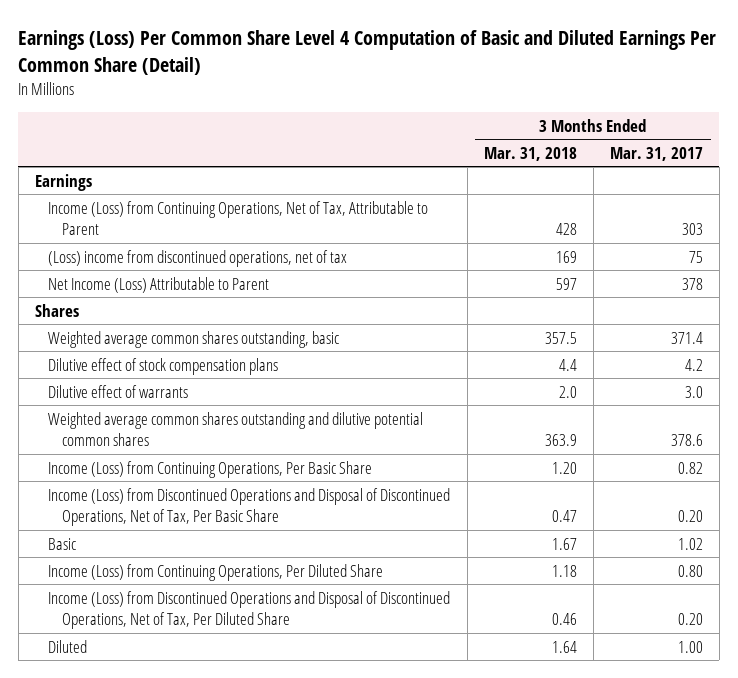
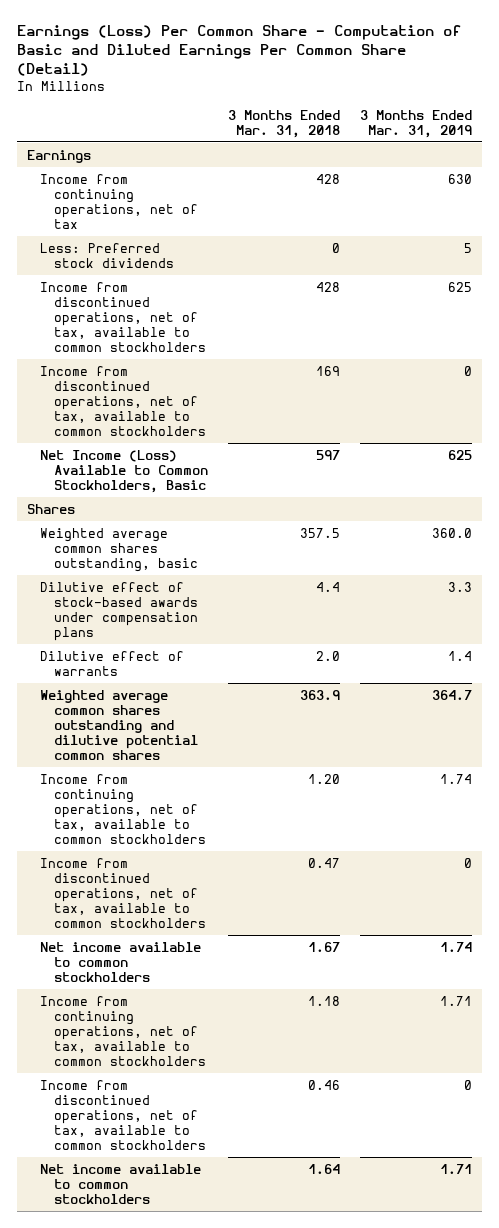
[18,29,717,75] Earnings (Loss) Per Common Share Level 4 Computation of Basic and Diluted Earnings Per Common Share (Detail) -> [16,24,461,77] Earnings (Loss) Per Common Share - Computation of Basic and Diluted Earnings Per Common Share (Detail)
[609,146,703,161] Mar. 31, 2017 -> none
none -> [359,109,472,138] 3 Months Ended Mar. 31, 2019
[48,200,429,236] Income (Loss) from Continuing Operations, Net of Tax, Attributable to Parent -> [40,173,198,229] Income from continuing operations, net of tax
none -> [40,242,174,268] Less: Preferred stock dividends
none -> [40,281,206,352] Income from discontinued operations, net of tax, available to common stockholders
[48,249,348,267] (Loss) income from discontinued operations, net of tax -> [40,365,206,436] Income from discontinued operations, net of tax, available to common stockholders
[48,276,270,293] Net Income (Loss) Attributable to Parent -> [40,449,208,493] Net Income (Loss) Available to Common Stockholders, Basic
[48,357,279,375] Dilutive effect of stock compensation plans -> [40,581,198,641] Dilutive effect of stock-based awards under compensation plans
[48,460,373,478] Income (Loss) from Continuing Operations, Per Basic Share -> [40,773,206,844] Income from continuing operations, net of tax, available to common stockholders
[48,487,451,527] Income (Loss) from Discontinued Operations and Disposal of Discontinued Operations, Net of Tax, Per Basic Share -> [40,857,206,928] Income from discontinued operations, net of tax, available to common stockholders
[48,537,77,550] Basic -> [40,941,202,982] Net income available to common stockholders
[48,563,384,581] Income (Loss) from Continuing Operations, Per Diluted Share -> [40,995,206,1066] Income from continuing operations, net of tax, available to common stockholders
[48,590,451,630] Income (Loss) from Discontinued Operations and Disposal of Discontinued Operations, Net of Tax, Per Diluted Share -> [40,1079,206,1150] Income from discontinued operations, net of tax, available to common stockholders
[48,639,88,653] Diluted -> [40,1163,202,1204] Net income available to common stockholders

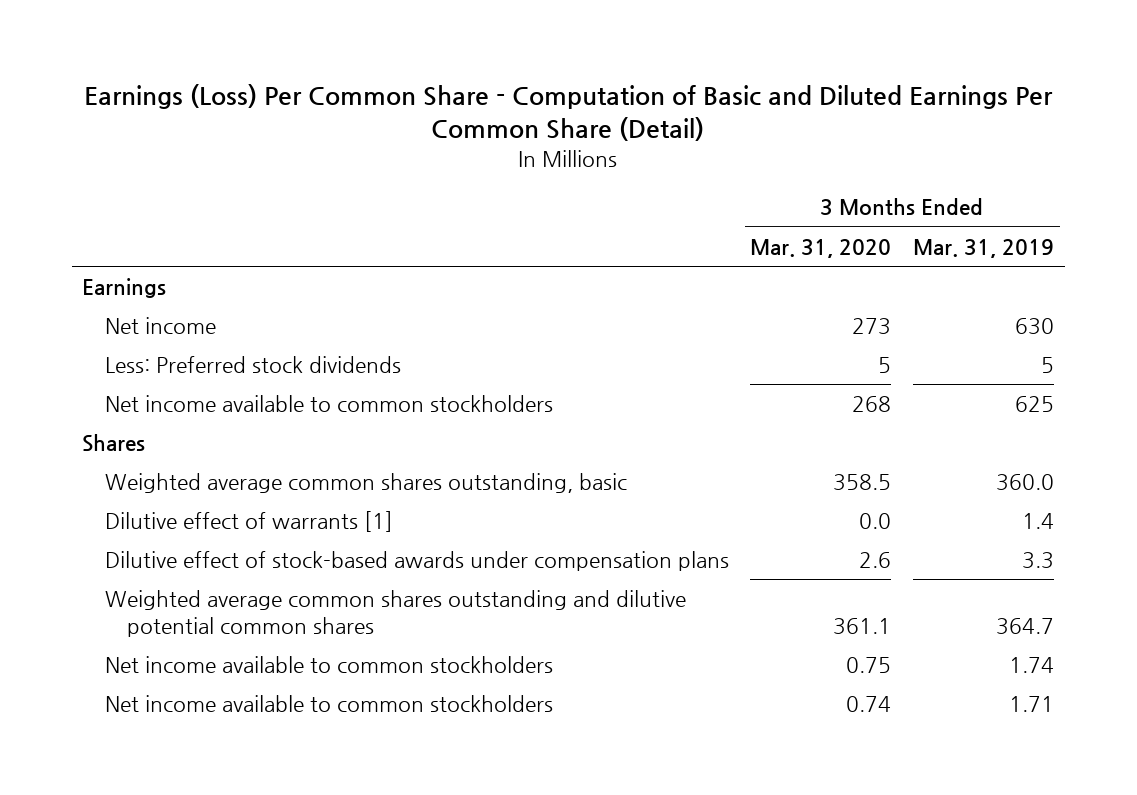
[227,109,340,138] 3 Months Ended Mar. 31, 2018 -> none
none -> [750,238,892,258] Mar. 31, 2020
[40,173,198,229] Income from continuing operations, net of tax -> [104,317,216,335] Net income
[40,281,206,352] Income from discontinued operations, net of tax, available to common stockholders -> none
[40,365,206,436] Income from discontinued operations, net of tax, available to common stockholders -> none
[40,449,208,493] Net Income (Loss) Available to Common Stockholders, Basic -> [104,395,553,413] Net income available to common stockholders
none -> [104,511,393,533] Dilutive effect of warrants [1]
[40,650,185,676] Dilutive effect of warrants -> none
[40,773,206,844] Income from continuing operations, net of tax, available to common stockholders -> none
[40,857,206,928] Income from discontinued operations, net of tax, available to common stockholders -> none
[40,995,206,1066] Income from continuing operations, net of tax, available to common stockholders -> none
[40,1079,206,1150] Income from discontinued operations, net of tax, available to common stockholders -> none

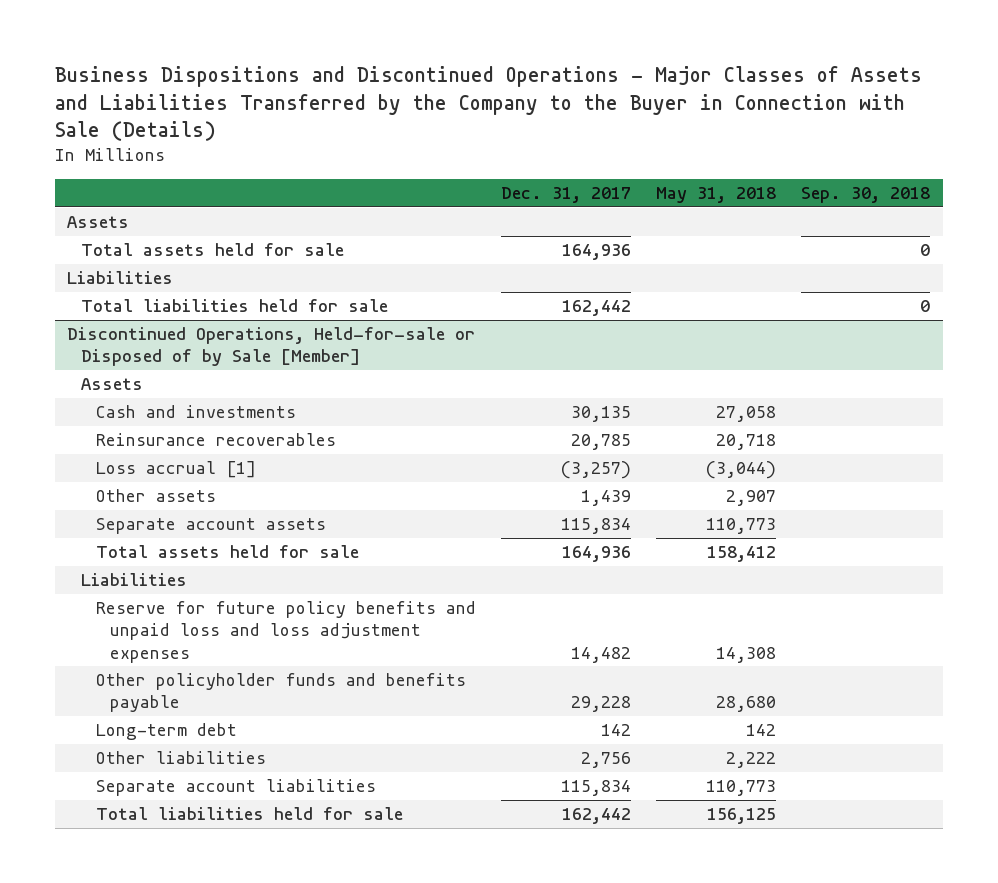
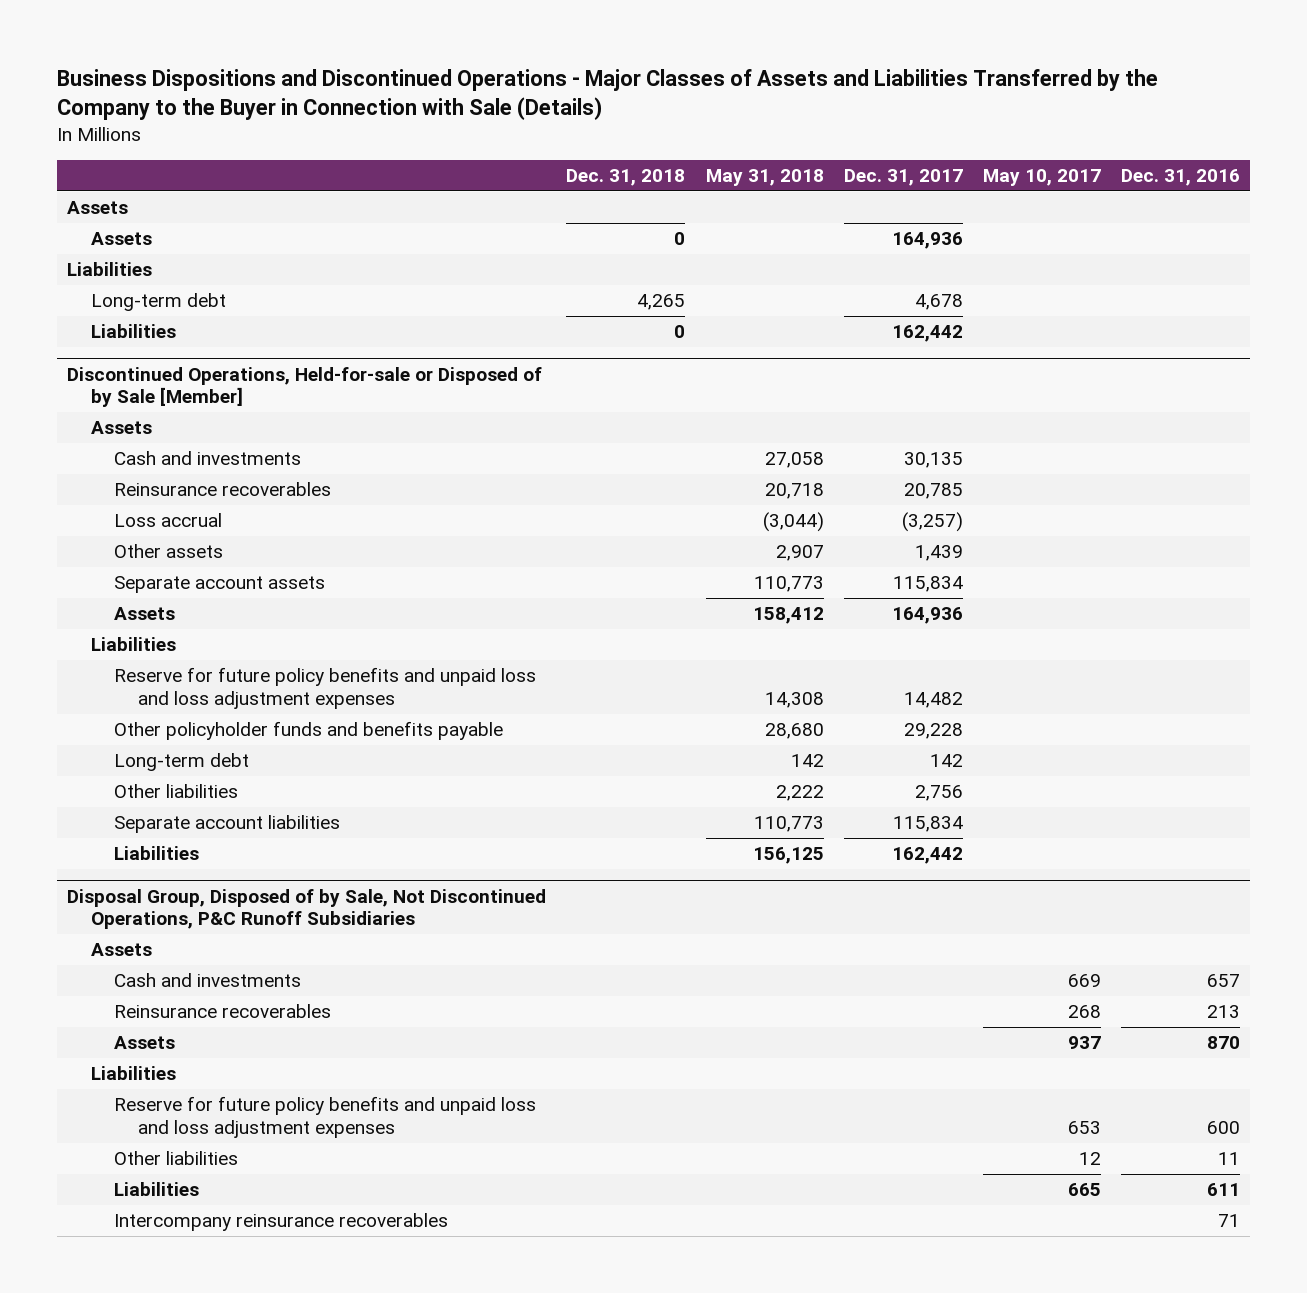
[801,187,931,204] Sep. 30, 2018 -> none
none -> [566,168,686,186] Dec. 31, 2018
none -> [983,168,1102,186] May 10, 2017
none -> [1121,168,1241,186] Dec. 31, 2016
[81,242,345,256] Total assets held for sale -> [90,232,152,246] Assets
none -> [90,293,226,312] Long-term debt
[81,298,389,312] Total liabilities held for sale -> [90,324,176,339] Liabilities
[95,460,256,478] Loss accrual [1] -> [114,513,223,528] Loss accrual
[95,544,359,558] Total assets held for sale -> [114,607,176,621] Assets
[95,806,403,820] Total liabilities held for sale -> [114,846,200,861] Liabilities
none -> [67,888,547,930] Disposal Group, Disposed of by Sale, Not Discontinued Operations, P&C Runoff Subsidiaries
none -> [90,943,152,957] Assets
none -> [114,973,302,988] Cash and investments
none -> [114,1004,332,1019] Reinsurance recoverables
none -> [114,1036,176,1050] Assets
none -> [90,1066,176,1081] Liabilities
none -> [114,1096,537,1138] Reserve for future policy benefits and unpaid loss and loss adjustment expenses
none -> [114,1151,239,1166] Other liabilities
none -> [114,1182,200,1197] Liabilities
none -> [114,1213,449,1232] Intercompany reinsurance recoverables

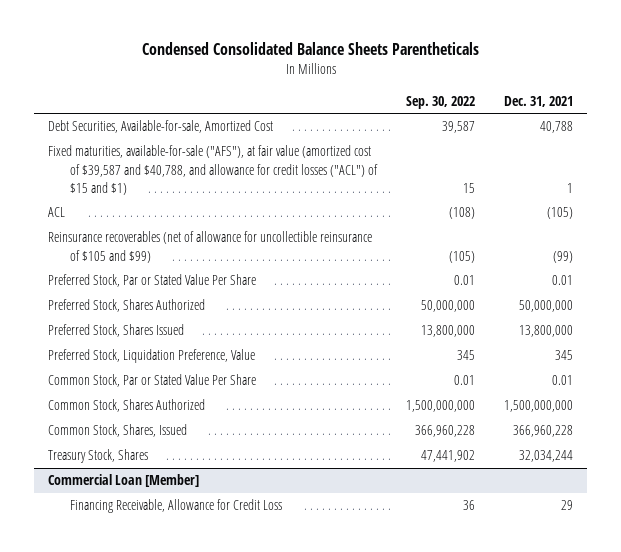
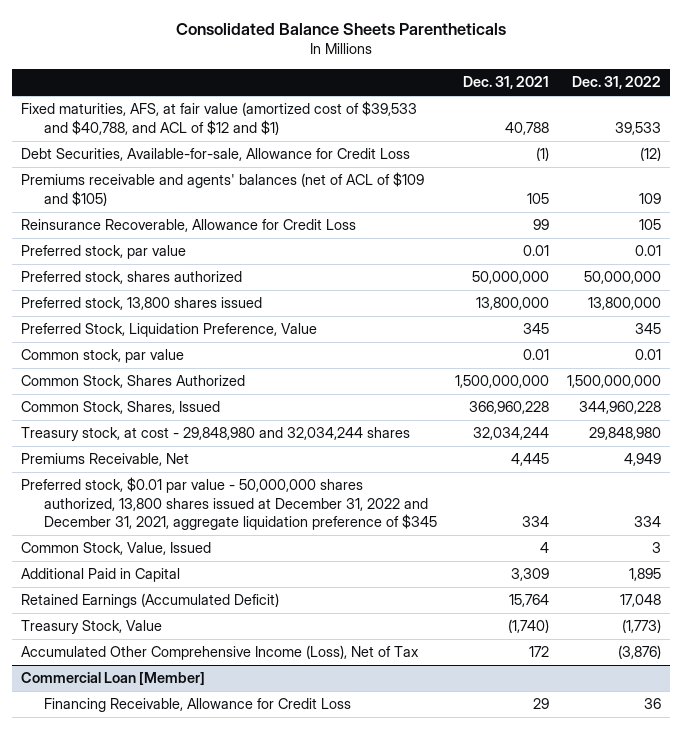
[141,42,479,56] Condensed Consolidated Balance Sheets Parentheticals -> [175,22,506,35] Consolidated Balance Sheets Parentheticals
[405,95,475,109] Sep. 30, 2022 -> none
none -> [571,76,661,90] Dec. 31, 2022
[48,207,66,218] ACL -> none
[48,120,274,134] Debt Securities, Available-for-sale, Amortized Cost -> [20,101,417,135] Fixed maturities, AFS, at fair value (amortized cost of $39,533 and $40,788, and ACL of $12 and $1)
[48,145,378,195] Fixed maturities, available-for-sale ("AFS"), at fair value (amortized cost of $39,587 and $40,788, and allowance for credit losses ("ACL") of $15 and $1) -> [20,148,410,162] Debt Securities, Available-for-sale, Allowance for Credit Loss
[566,182,573,193] 1 -> [535,147,549,162] (1)
none -> [20,172,424,206] Premiums receivable and agents' balances (net of ACL of $109 and $105)
[48,231,373,263] Reinsurance recoverables (net of allowance for uncollectible reinsurance of $105 and $99) -> [20,219,356,233] Reinsurance Recoverable, Allowance for Credit Loss
[552,250,573,263] (99) -> [532,219,549,231] 99
[48,274,257,288] Preferred Stock, Par or Stated Value Per Share -> [20,245,186,260] Preferred stock, par value
[48,299,206,313] Preferred Stock, Shares Authorized -> [20,271,242,285] Preferred stock, shares authorized
[48,324,185,338] Preferred Stock, Shares Issued -> [20,297,262,311] Preferred stock, 13,800 shares issued
[48,374,257,388] Common Stock, Par or Stated Value Per Share -> [20,349,184,364] Common stock, par value
[48,449,149,464] Treasury Stock, Shares -> [20,427,410,442] Treasury stock, at cost - 29,848,980 and 32,034,244 shares
none -> [20,453,189,467] Premiums Receivable, Net
none -> [20,477,437,531] Preferred stock, $0.01 par value - 50,000,000 shares authorized, 13,800 shares issued at December 31, 2022 and December 31, 2021, aggregate liquidation preference of $345
none -> [20,542,211,556] Common Stock, Value, Issued
none -> [20,568,180,583] Additional Paid in Capital
none -> [20,593,279,609] Retained Earnings (Accumulated Deficit)
none -> [20,620,162,635] Treasury Stock, Value
none -> [20,645,419,661] Accumulated Other Comprehensive Income (Loss), Net of Tax

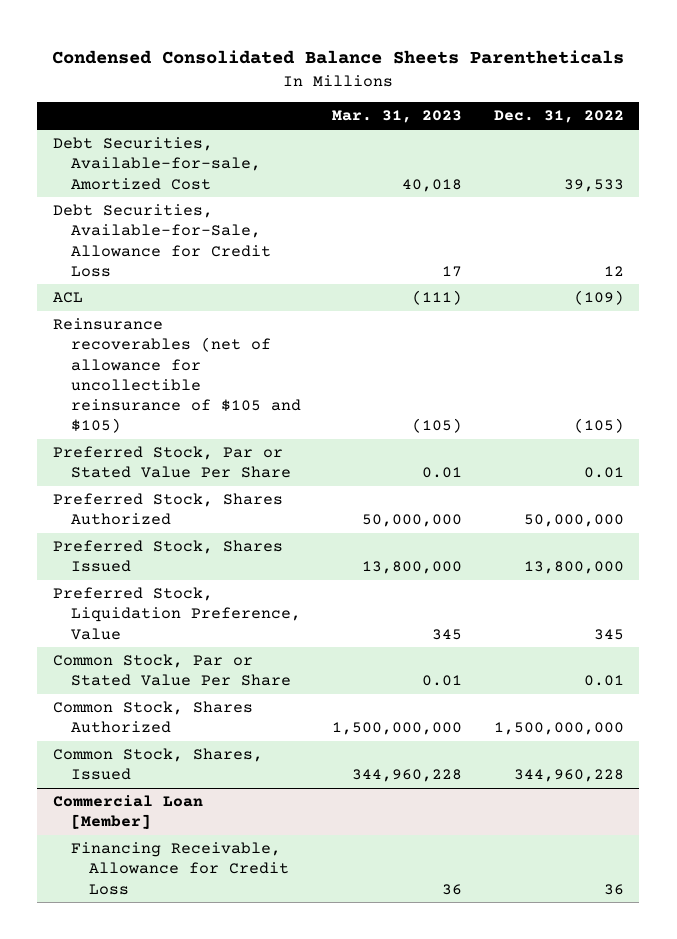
[175,22,506,35] Consolidated Balance Sheets Parentheticals -> [52,50,625,65] Condensed Consolidated Balance Sheets Parentheticals
[462,76,549,90] Dec. 31, 2021 -> none
none -> [332,110,463,124] Mar. 31, 2023
[20,172,424,206] Premiums receivable and agents' balances (net of ACL of $109 and $105) -> none
[20,101,417,135] Fixed maturities, AFS, at fair value (amortized cost of $39,533 and $40,788, and ACL of $12 and $1) -> [53,137,261,190] Debt Securities, Available-for-sale, Amortized Cost
[20,148,410,162] Debt Securities, Available-for-sale, Allowance for Credit Loss -> [53,204,271,277] Debt Securities, Available-for-Sale, Allowance for Credit Loss
[639,147,661,162] (12) -> [603,265,624,276] 12
none -> [53,292,84,304] ACL
[20,219,356,233] Reinsurance Recoverable, Allowance for Credit Loss -> [53,318,301,434] Reinsurance recoverables (net of allowance for uncollectible reinsurance of $105 and $105)
[638,219,661,231] 105 -> [573,418,624,434] (105)
[20,245,186,260] Preferred stock, par value -> [53,446,291,479] Preferred Stock, Par or Stated Value Per Share
[20,271,242,285] Preferred stock, shares authorized -> [53,493,284,526] Preferred Stock, Shares Authorized
[20,297,262,311] Preferred stock, 13,800 shares issued -> [53,540,284,573] Preferred Stock, Shares Issued
[20,349,184,364] Common stock, par value -> [53,654,291,687] Common Stock, Par or Stated Value Per Share
[20,427,410,442] Treasury stock, at cost - 29,848,980 and 32,034,244 shares -> none
[20,453,189,467] Premiums Receivable, Net -> none
[20,477,437,531] Preferred stock, $0.01 par value - 50,000,000 shares authorized, 13,800 shares issued at December 31, 2022 and December 31, 2021, aggregate liquidation preference of $345 -> none
[20,542,211,556] Common Stock, Value, Issued -> none
[20,568,180,583] Additional Paid in Capital -> none
[20,593,279,609] Retained Earnings (Accumulated Deficit) -> none
[20,620,162,635] Treasury Stock, Value -> none
[20,645,419,661] Accumulated Other Comprehensive Income (Loss), Net of Tax -> none

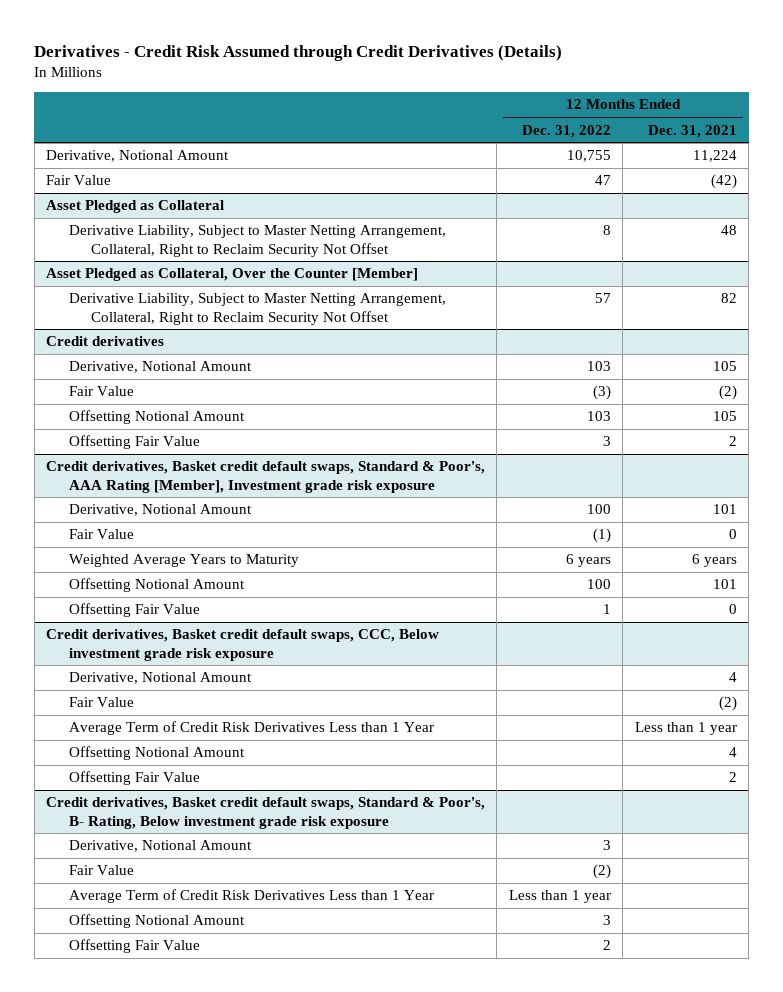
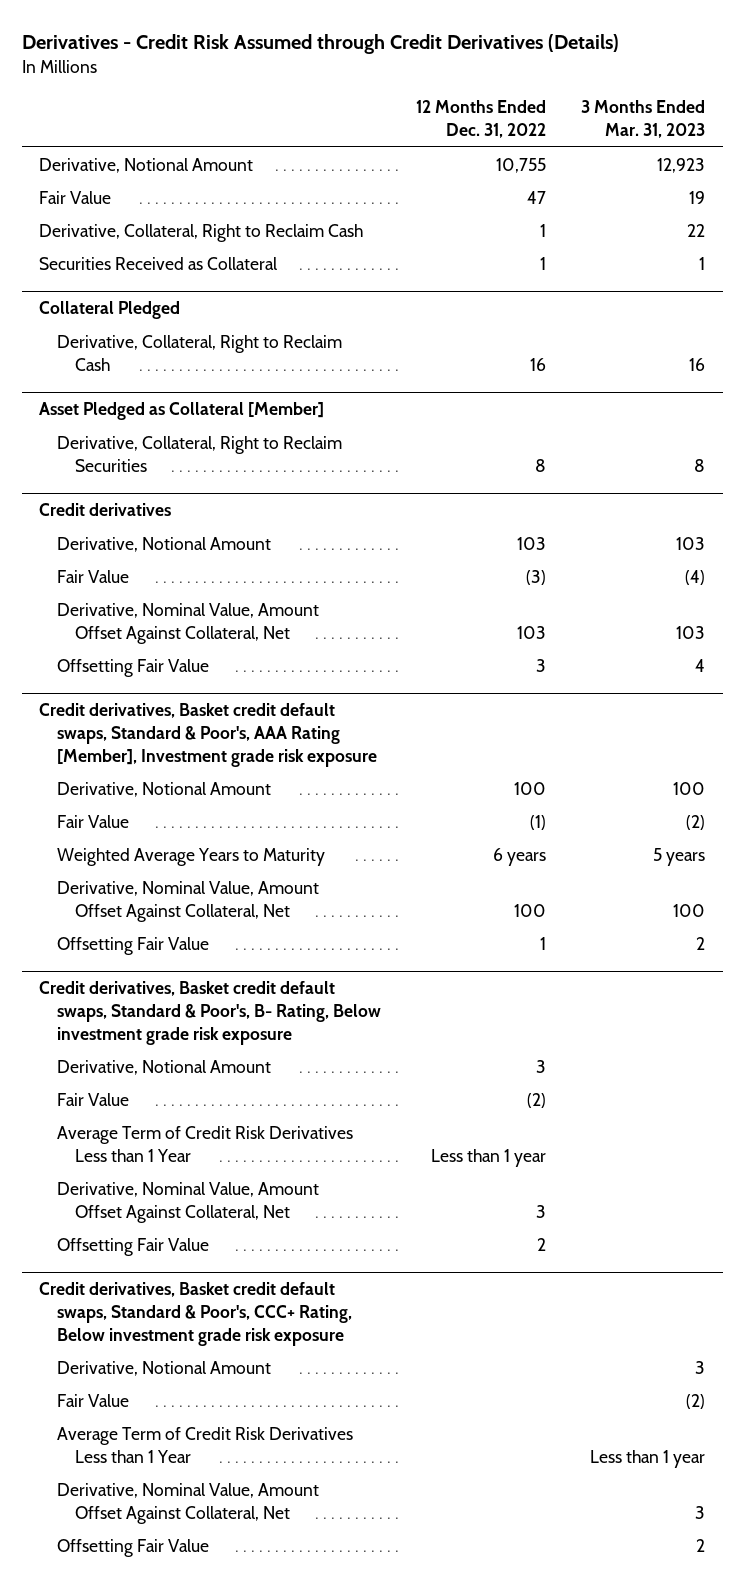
[647,124,737,138] Dec. 31, 2021 -> none
none -> [581,100,706,139] 3 Months Ended Mar. 31, 2023
[46,268,419,282] Asset Pledged as Collateral, Over the Counter [Member] -> none
[68,293,446,325] Derivative Liability, Subject to Master Netting Arrangement, Collateral, Right to Reclaim Security Not Offset -> none
none -> [39,223,364,242] Derivative, Collateral, Right to Reclaim Cash
none -> [39,256,278,270] Securities Received as Collateral
none -> [39,301,181,320] Collateral Pledged
none -> [57,334,343,371] Derivative, Collateral, Right to Reclaim Cash
[46,200,225,214] Asset Pledged as Collateral -> [39,402,325,421] Asset Pledged as Collateral [Member]
[68,225,446,257] Derivative Liability, Subject to Master Netting Arrangement, Collateral, Right to Reclaim Security Not Offset -> [57,435,343,472] Derivative, Collateral, Right to Reclaim Securities
[68,410,245,425] Offsetting Notional Amount -> [57,602,320,644] Derivative, Nominal Value, Amount Offset Against Collateral, Net
[68,578,245,593] Offsetting Notional Amount -> [57,880,320,922] Derivative, Nominal Value, Amount Offset Against Collateral, Net
[46,629,440,661] Credit derivatives, Basket credit default swaps, CCC, Below investment grade risk exposure -> none
[68,672,252,685] Derivative, Notional Amount -> none
[68,697,134,708] Fair Value -> none
[68,721,434,736] Average Term of Credit Risk Derivatives Less than 1 Year -> none
[68,746,245,761] Offsetting Notional Amount -> none
[68,771,200,786] Offsetting Fair Value -> none
[68,914,245,929] Offsetting Notional Amount -> [57,1181,320,1223] Derivative, Nominal Value, Amount Offset Against Collateral, Net
none -> [39,1282,353,1346] Credit derivatives, Basket credit default swaps, Standard & Poor's, CCC+ Rating, Below investment grade risk exposure
none -> [57,1360,272,1376] Derivative, Notional Amount
none -> [57,1393,130,1407] Fair Value
none -> [57,1426,354,1463] Average Term of Credit Risk Derivatives Less than 1 Year
none -> [57,1482,320,1524] Derivative, Nominal Value, Amount Offset Against Collateral, Net
none -> [57,1538,210,1557] Offsetting Fair Value

